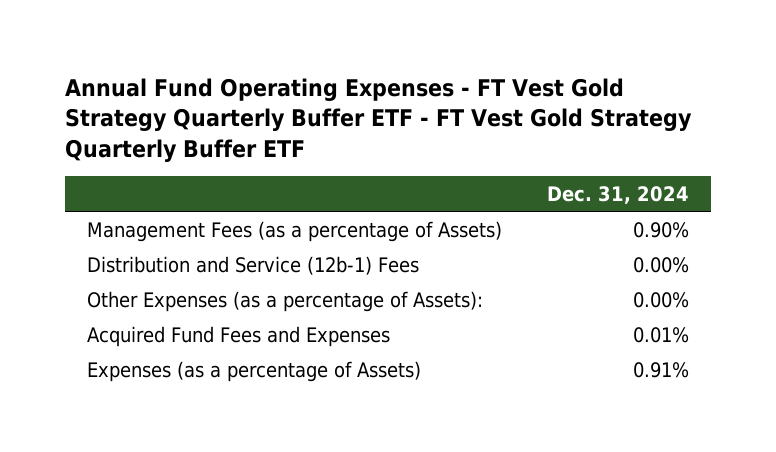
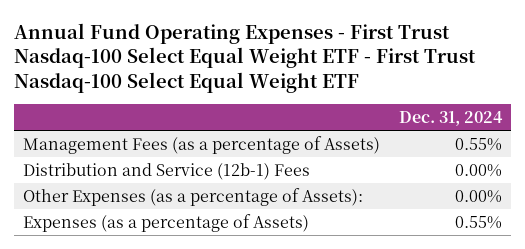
[65,77,693,162] Annual Fund Operating Expenses - FT Vest Gold Strategy Quarterly Buffer ETF - FT Vest Gold Strategy Quarterly Buffer ETF -> [14,22,477,94] Annual Fund Operating Expenses - First Trust Nasdaq-100 Select Equal Weight ETF - First Trust Nasdaq-100 Select Equal Weight ETF
[632,221,689,238] 0.90% -> [454,137,502,151] 0.55%
[87,325,391,347] Acquired Fund Fees and Expenses -> none
[632,361,689,378] 0.91% -> [454,215,502,229] 0.55%

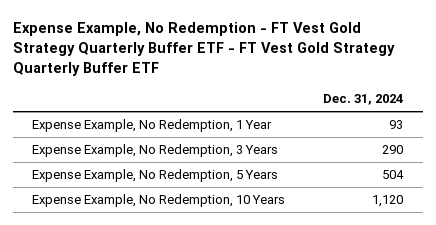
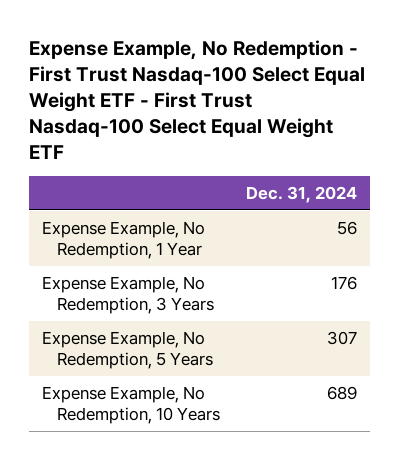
[13,22,396,77] Expense Example, No Redemption - FT Vest Gold Strategy Quarterly Buffer ETF - FT Vest Gold Strategy Quarterly Buffer ETF -> [29,40,366,160] Expense Example, No Redemption - First Trust Nasdaq-100 Select Equal Weight ETF - First Trust Nasdaq-100 Select Equal Weight ETF
[389,120,404,130] 93 -> [337,220,358,235] 56
[382,145,404,155] 290 -> [331,275,358,290] 176
[382,170,405,180] 504 -> [327,330,358,345] 307
[372,195,404,208] 1,120 -> [327,385,358,400] 689

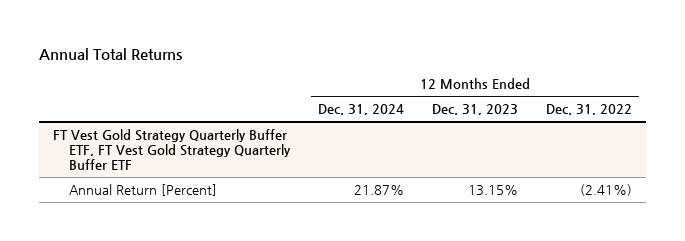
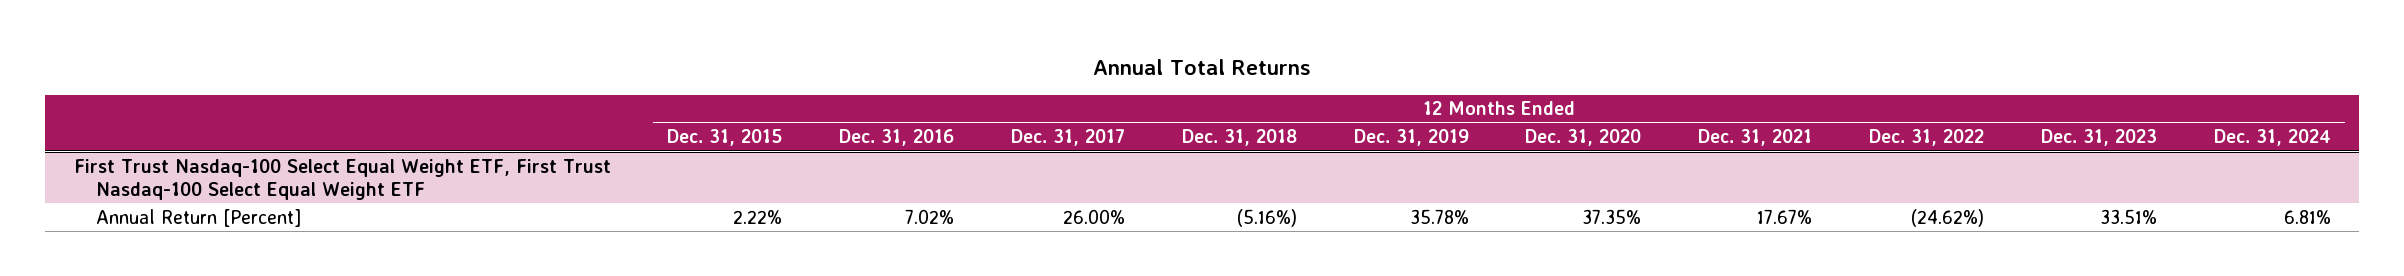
none -> [667,129,783,147] Dec. 31, 2015
none -> [839,129,955,147] Dec. 31, 2016
none -> [1010,129,1125,147] Dec. 31, 2017
none -> [1181,129,1297,147] Dec. 31, 2018
none -> [1353,129,1469,147] Dec. 31, 2019
none -> [1525,129,1642,147] Dec. 31, 2020
none -> [1698,129,1813,147] Dec. 31, 2021
[53,128,292,170] FT Vest Gold Strategy Quarterly Buffer ETF, FT Vest Gold Strategy Quarterly Buffer ETF -> none
none -> [73,158,611,200] First Trust Nasdaq-100 Select Equal Weight ETF, First Trust Nasdaq-100 Select Equal Weight ETF
[354,184,405,195] 21.87% -> [2283,209,2331,224] 6.81%
[468,184,519,196] 13.15% -> [2099,208,2157,224] 33.51%
[579,183,632,196] (2.41%) -> [1911,208,1985,227] (24.62%)

